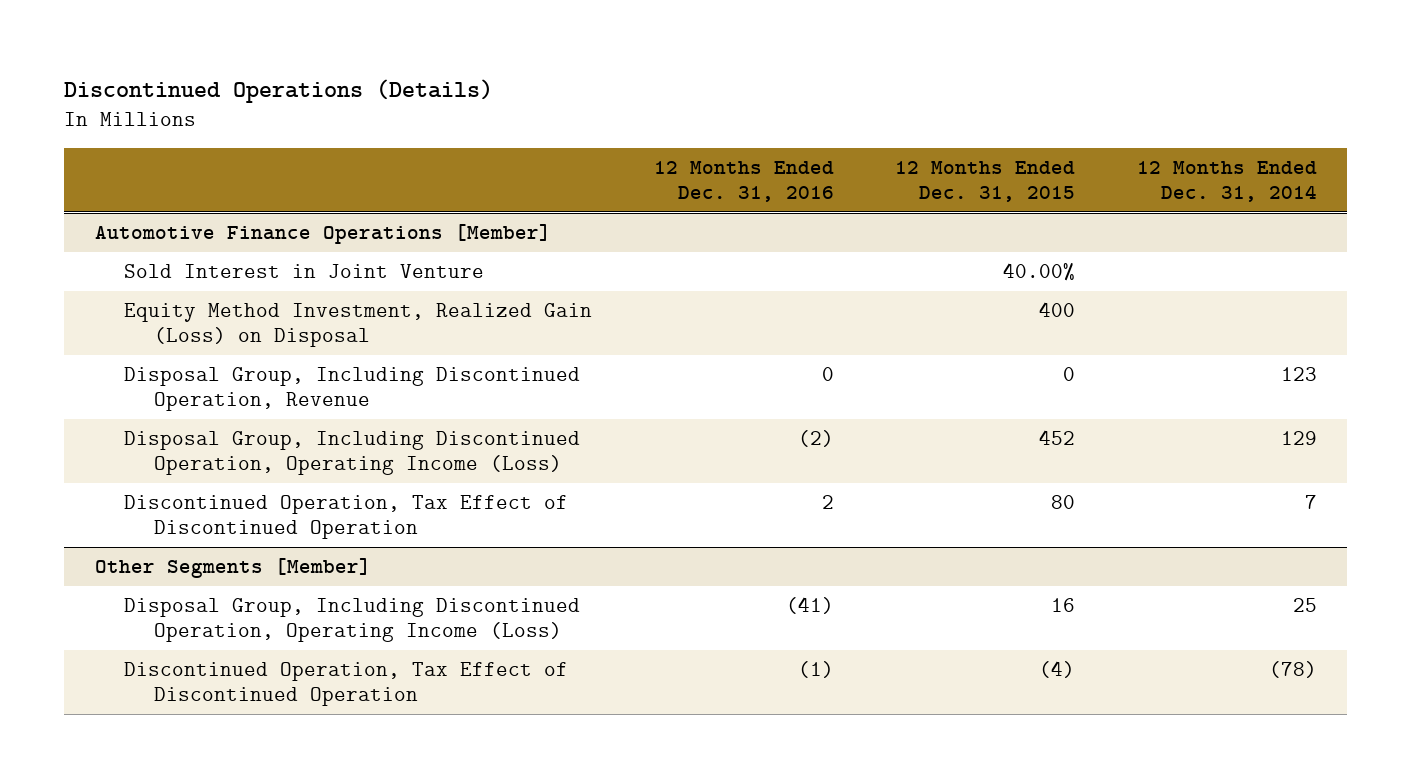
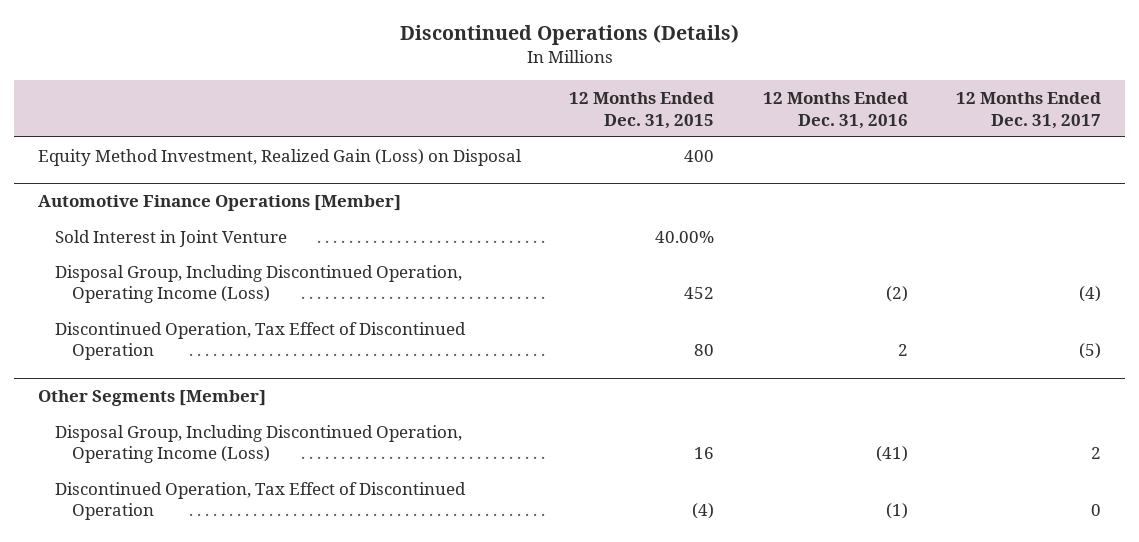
[1136,160,1317,202] 12 Months Ended Dec. 31, 2014 -> none
none -> [955,91,1101,129] 12 Months Ended Dec. 31, 2017
none -> [38,148,523,166] Equity Method Investment, Realized Gain (Loss) on Disposal
[124,302,593,347] Equity Method Investment, Realized Gain (Loss) on Disposal -> none
[124,366,581,411] Disposal Group, Including Discontinued Operation, Revenue -> none

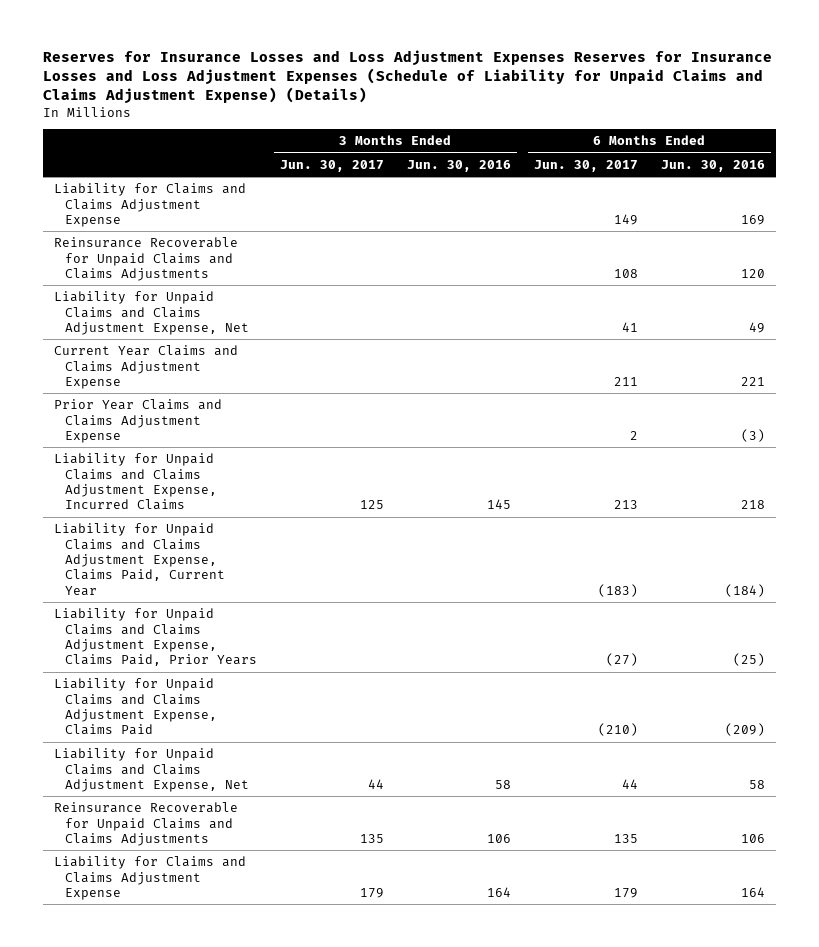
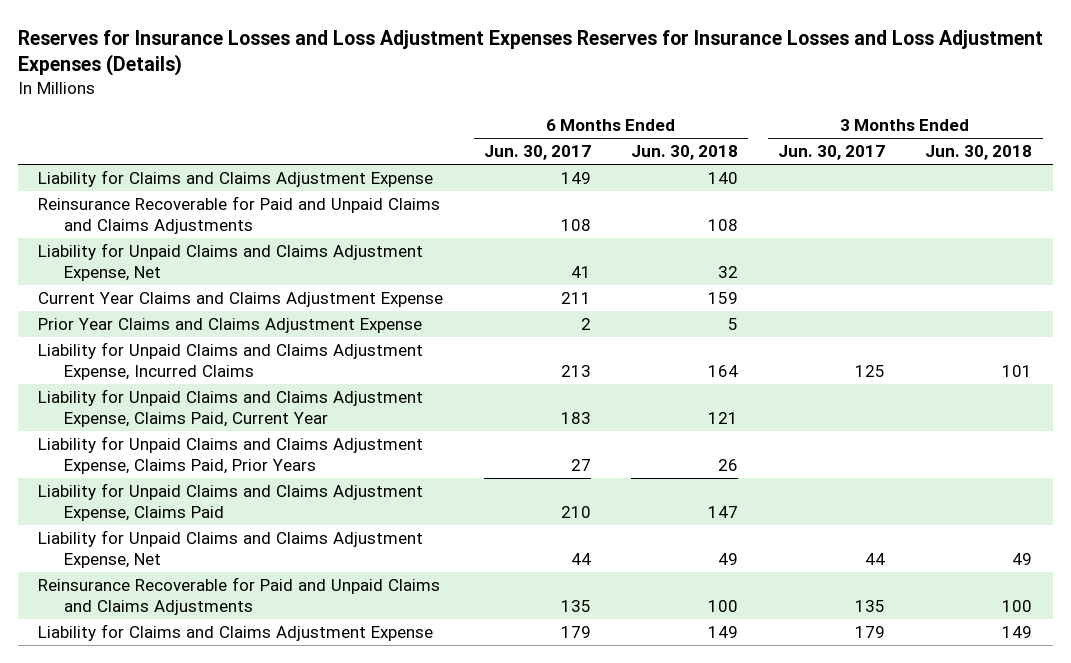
[42,49,772,105] Reserves for Insurance Losses and Loss Adjustment Expenses Reserves for Insurance Losses and Loss Adjustment Expenses (Schedule of Liability for Unpaid Claims and Claims Adjustment Expense) (Details) -> [18,29,1044,77] Reserves for Insurance Losses and Loss Adjustment Expenses Reserves for Insurance Losses and Loss Adjustment Expenses (Details)
[406,159,511,172] Jun. 30, 2016 -> none
[660,159,765,172] Jun. 30, 2016 -> none
none -> [630,145,738,161] Jun. 30, 2018
none -> [925,145,1033,161] Jun. 30, 2018
[54,237,239,281] Reinsurance Recoverable for Unpaid Claims and Claims Adjustments -> [38,196,441,234] Reinsurance Recoverable for Paid and Unpaid Claims and Claims Adjustments
[597,583,638,597] (183) -> [560,411,591,424] 183
[605,653,638,667] (27) -> [570,458,591,471] 27
[597,723,638,737] (210) -> [560,505,591,518] 210
[54,802,239,846] Reinsurance Recoverable for Unpaid Claims and Claims Adjustments -> [38,577,441,615] Reinsurance Recoverable for Paid and Unpaid Claims and Claims Adjustments

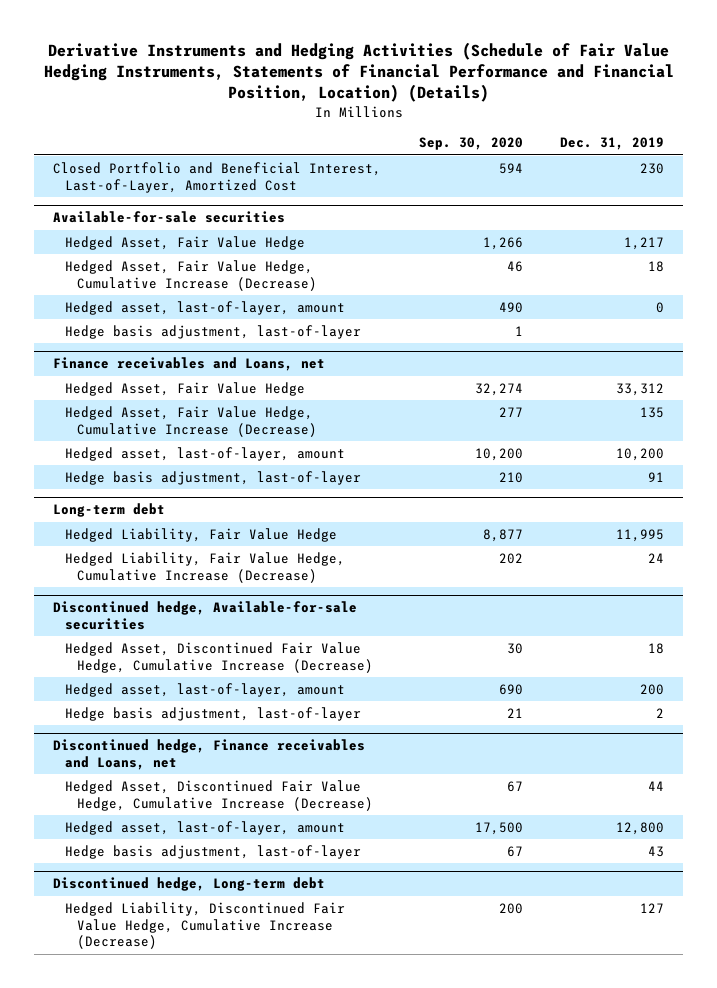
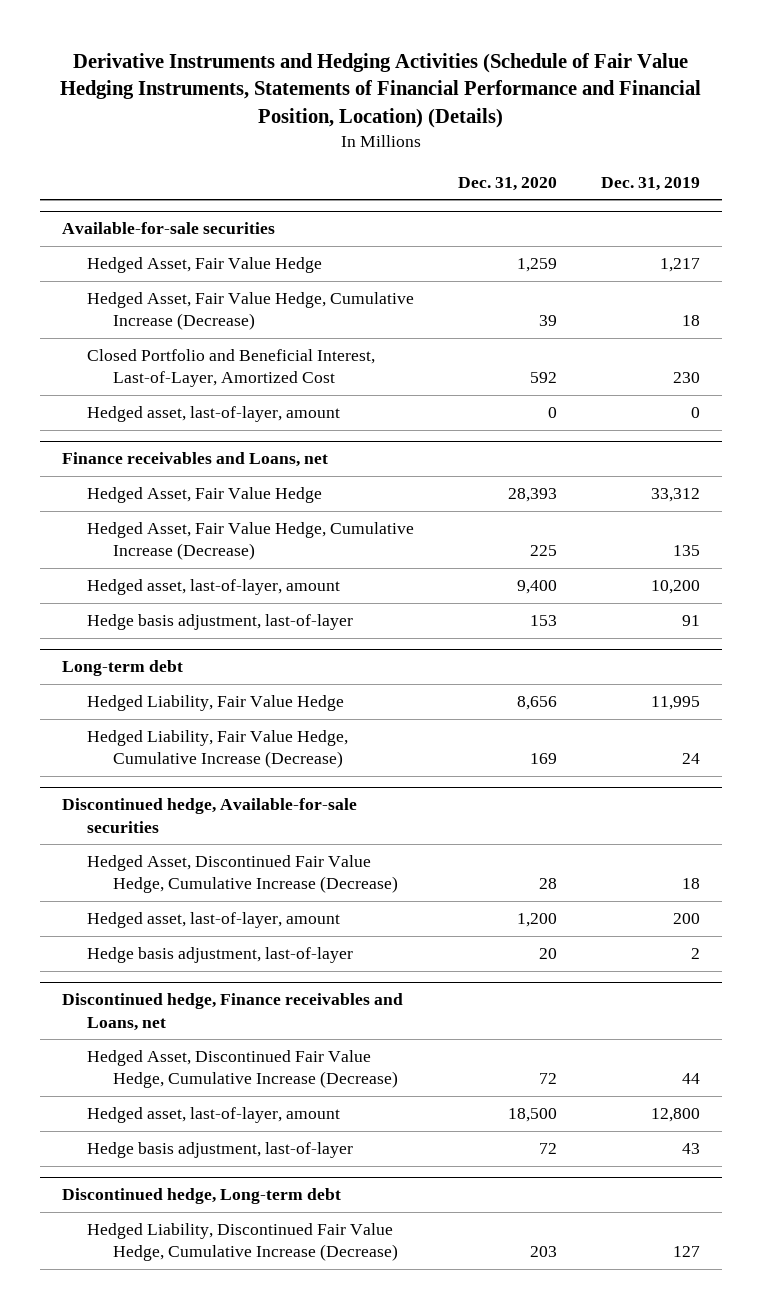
[418,137,523,151] Sep. 30, 2020 -> none
none -> [458,176,558,191] Dec. 31, 2020
[53,161,382,193] Closed Portfolio and Beneficial Interest, Last-of-Layer, Amortized Cost -> none
none -> [87,349,376,388] Closed Portfolio and Beneficial Interest, Last-of-Layer, Amortized Cost
[65,324,362,339] Hedge basis adjustment, last-of-layer -> none

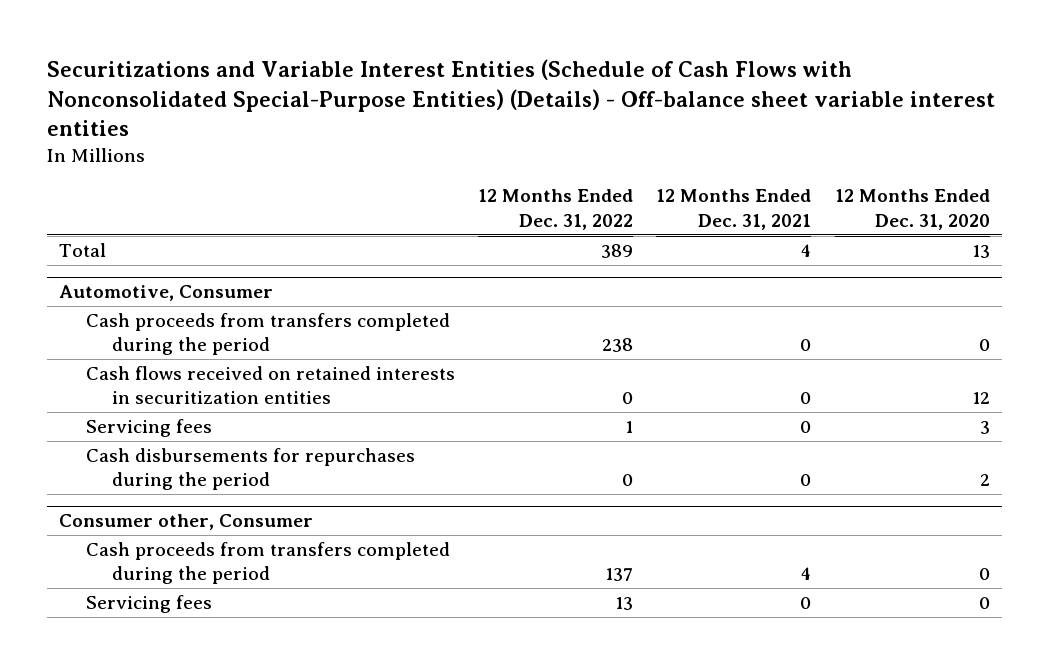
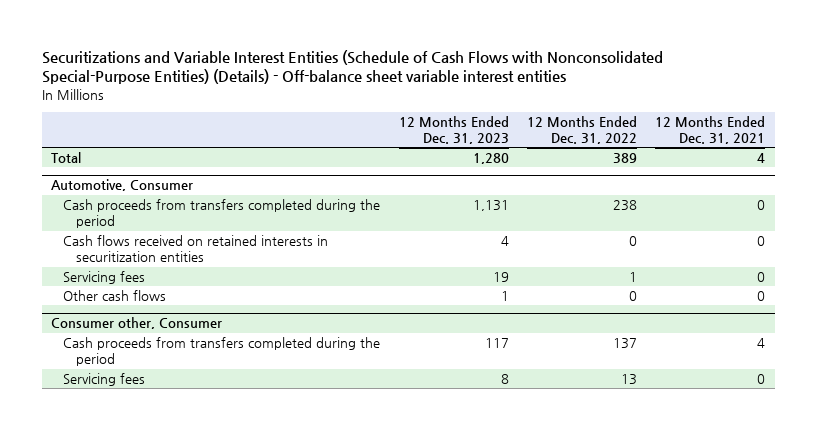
[834,189,990,230] 12 Months Ended Dec. 31, 2020 -> none
none -> [398,115,509,144] 12 Months Ended Dec. 31, 2023
[85,448,415,491] Cash disbursements for repurchases during the period -> none
none -> [63,290,167,302] Other cash flows

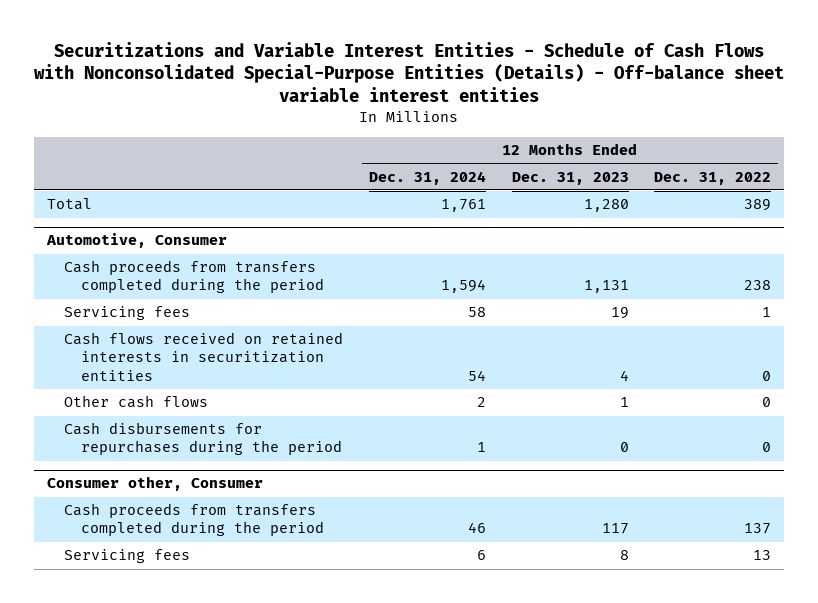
[41,49,663,85] Securitizations and Variable Interest Entities (Schedule of Cash Flows with Nonconsolidated Special-Purpose Entities) (Details) - Off-balance sheet variable interest entities -> [34,41,785,103] Securitizations and Variable Interest Entities - Schedule of Cash Flows with Nonconsolidated Special-Purpose Entities (Details) - Off-balance sheet variable interest entities
[655,115,766,144] 12 Months Ended Dec. 31, 2021 -> none
none -> [368,170,486,185] Dec. 31, 2024
[63,235,329,263] Cash flows received on retained interests in securitization entities -> [63,332,343,381] Cash flows received on retained interests in securitization entities
none -> [63,422,343,456] Cash disbursements for repurchases during the period

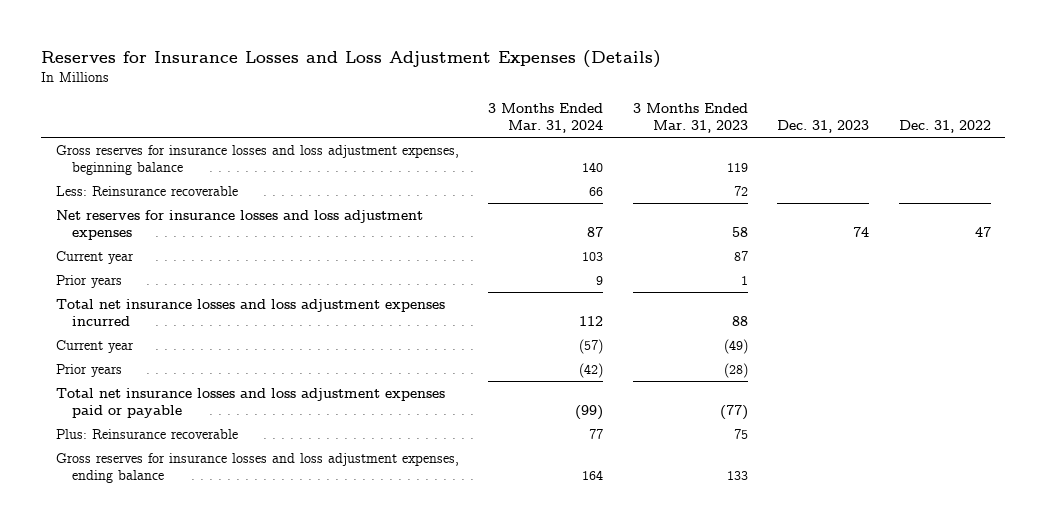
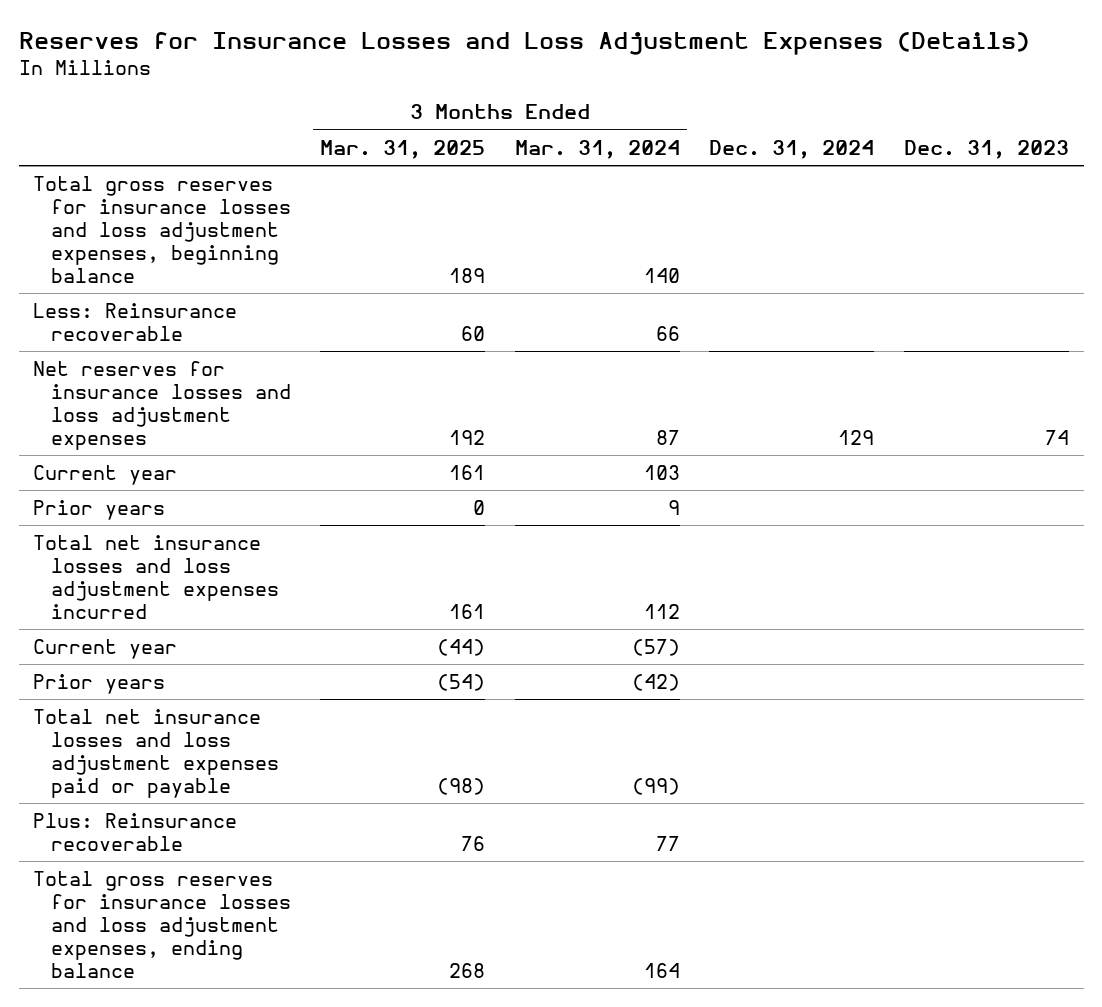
[632,103,748,134] 3 Months Ended Mar. 31, 2023 -> none
[898,120,991,134] Dec. 31, 2022 -> none
none -> [320,139,486,159] Mar. 31, 2025
none -> [709,139,875,159] Dec. 31, 2024
[55,144,459,175] Gross reserves for insurance losses and loss adjustment expenses, beginning balance -> [33,176,291,283] Total gross reserves for insurance losses and loss adjustment expenses, beginning balance
[55,452,459,483] Gross reserves for insurance losses and loss adjustment expenses, ending balance -> [33,871,291,978] Total gross reserves for insurance losses and loss adjustment expenses, ending balance

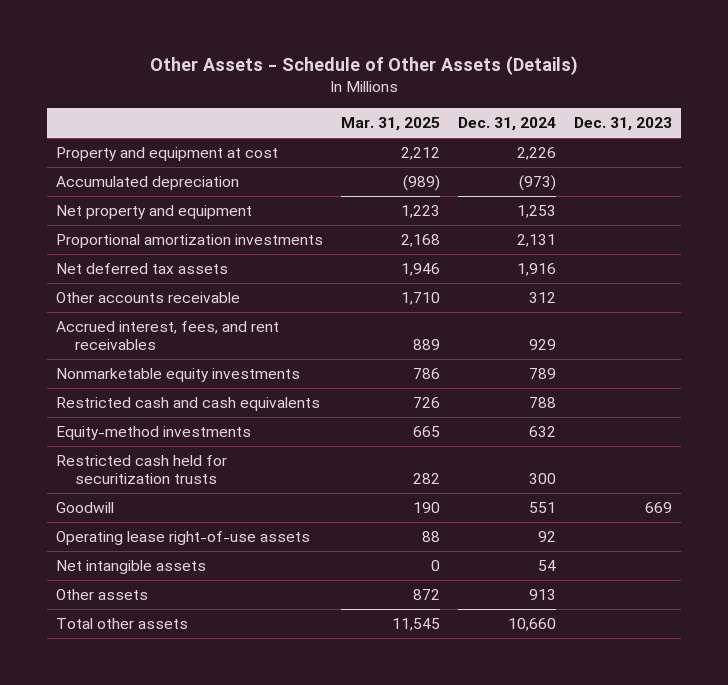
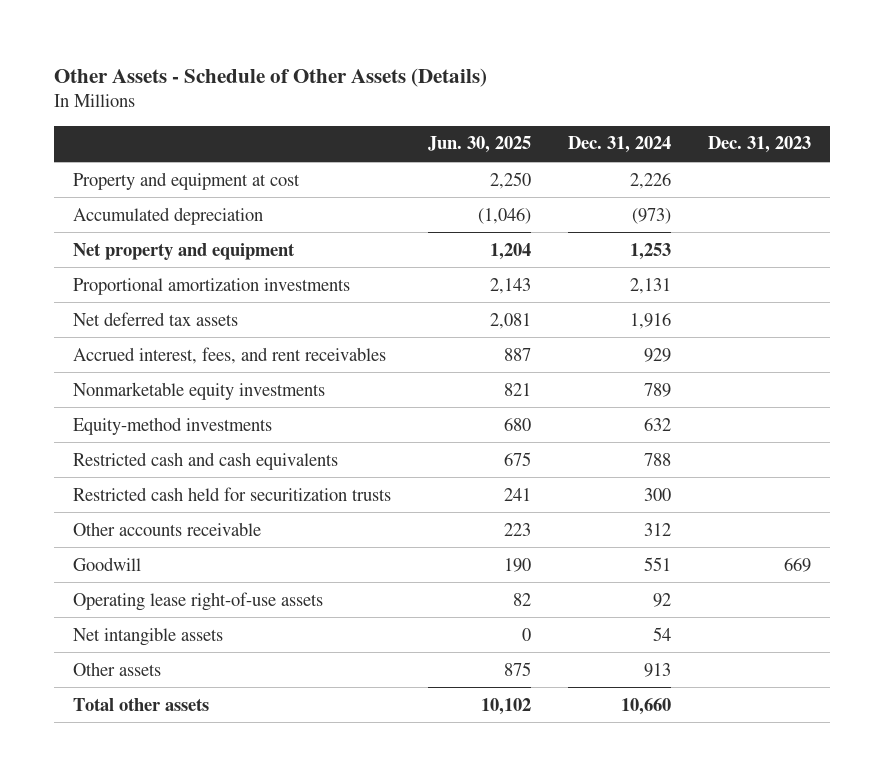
[341,117,441,132] Mar. 31, 2025 -> none
none -> [428,136,532,154] Jun. 30, 2025
[56,397,321,412] Restricted cash and cash equivalents -> [72,451,338,470] Restricted cash and cash equivalents
[56,292,241,304] Other accounts receivable -> [72,521,261,536] Other accounts receivable

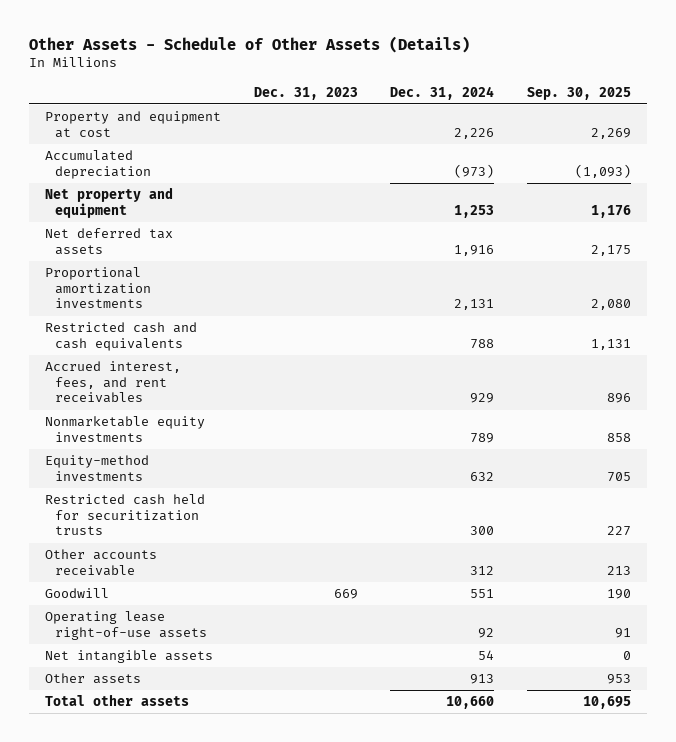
[428,136,532,154] Jun. 30, 2025 -> none
none -> [526,86,631,100] Sep. 30, 2025
[72,277,350,295] Proportional amortization investments -> [45,267,151,309] Proportional amortization investments
[72,451,338,470] Restricted cash and cash equivalents -> [45,322,198,351] Restricted cash and cash equivalents

